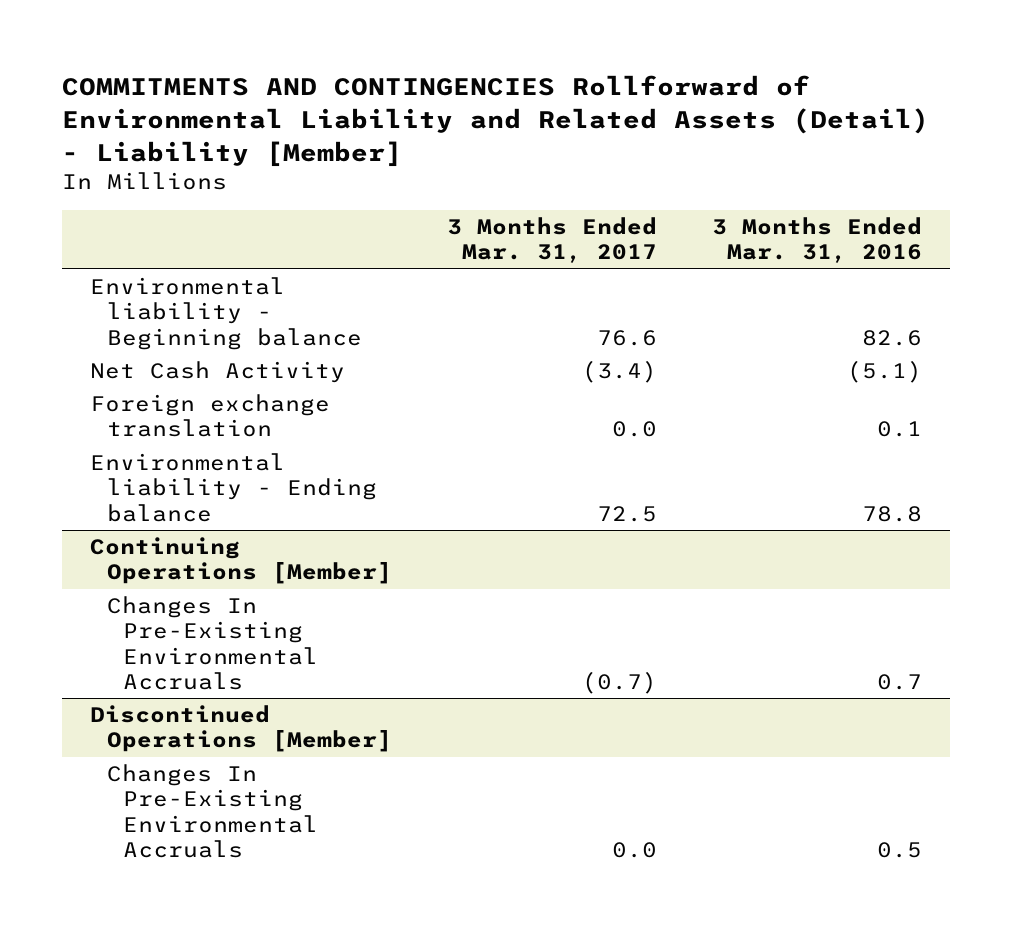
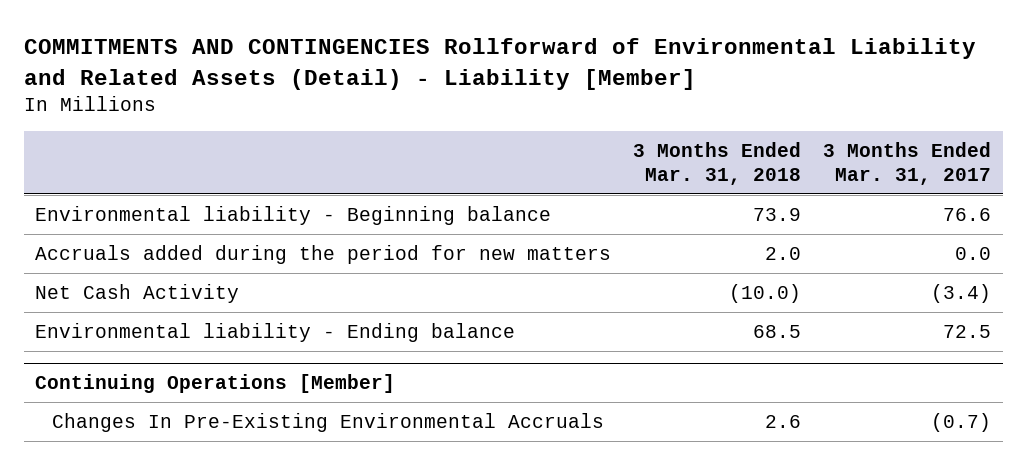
[712,217,923,264] 3 Months Ended Mar. 31, 2016 -> none
none -> [633,141,802,185] 3 Months Ended Mar. 31, 2018
none -> [34,244,611,264] Accruals added during the period for new matters
[90,394,331,438] Foreign exchange translation -> none
[90,705,392,753] Discontinued Operations [Member] -> none
[106,764,319,858] Changes In Pre-Existing Environmental Accruals -> none

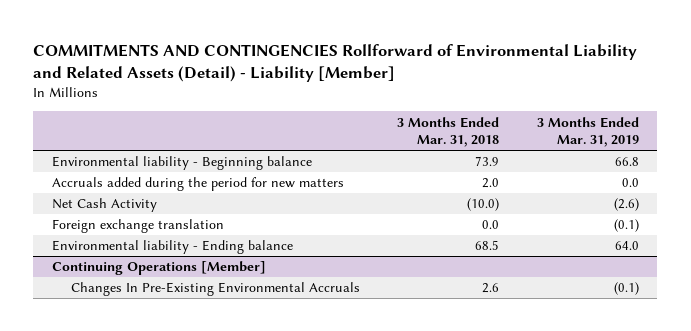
[823,141,992,185] 3 Months Ended Mar. 31, 2017 -> none
none -> [536,116,639,148] 3 Months Ended Mar. 31, 2019
none -> [52,219,225,234] Foreign exchange translation

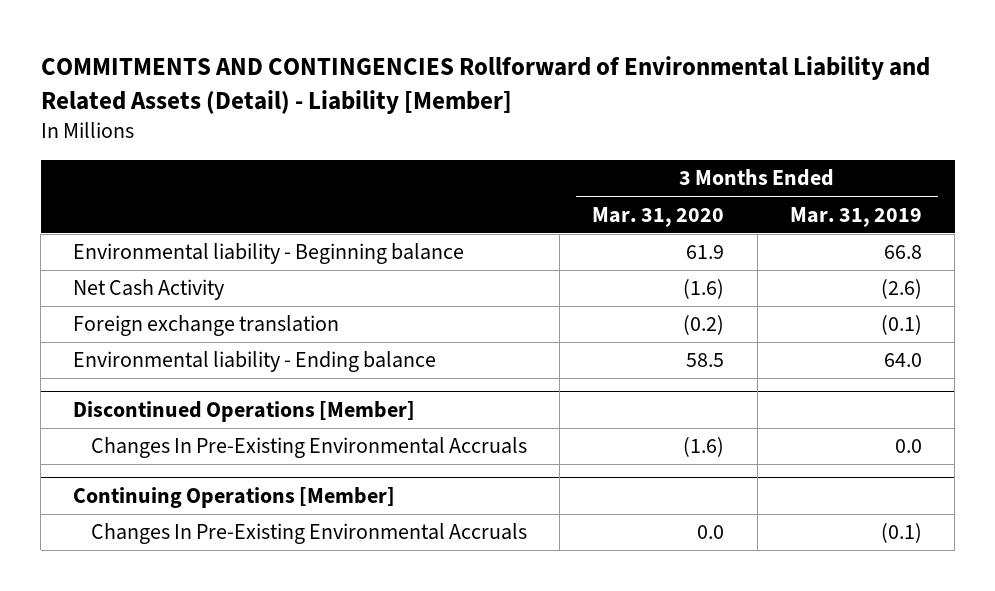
[397,116,500,148] 3 Months Ended Mar. 31, 2018 -> none
none -> [592,206,725,227] Mar. 31, 2020
[52,177,345,192] Accruals added during the period for new matters -> none
none -> [73,401,416,423] Discontinued Operations [Member]
none -> [90,437,527,459] Changes In Pre-Existing Environmental Accruals

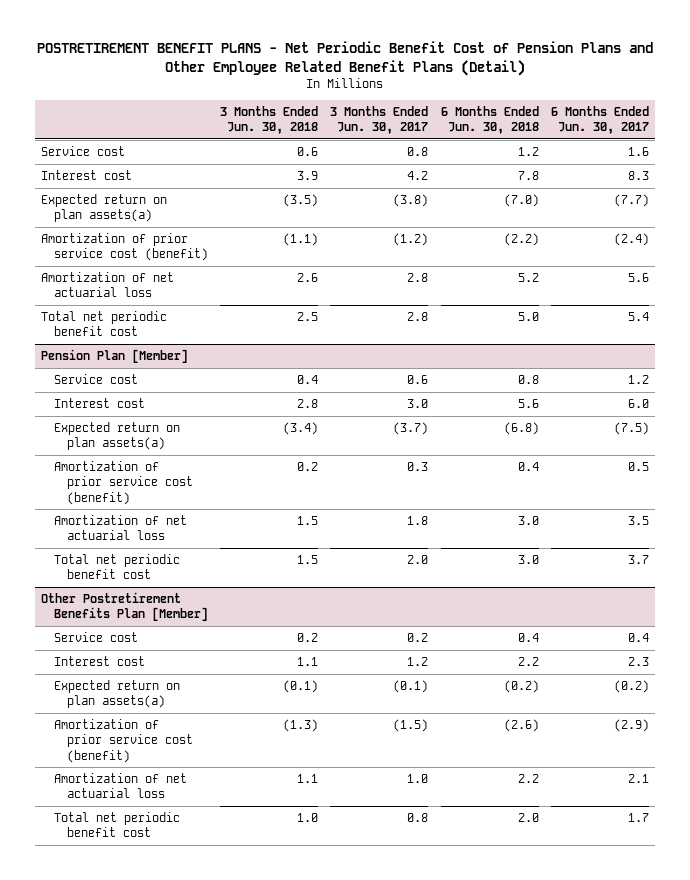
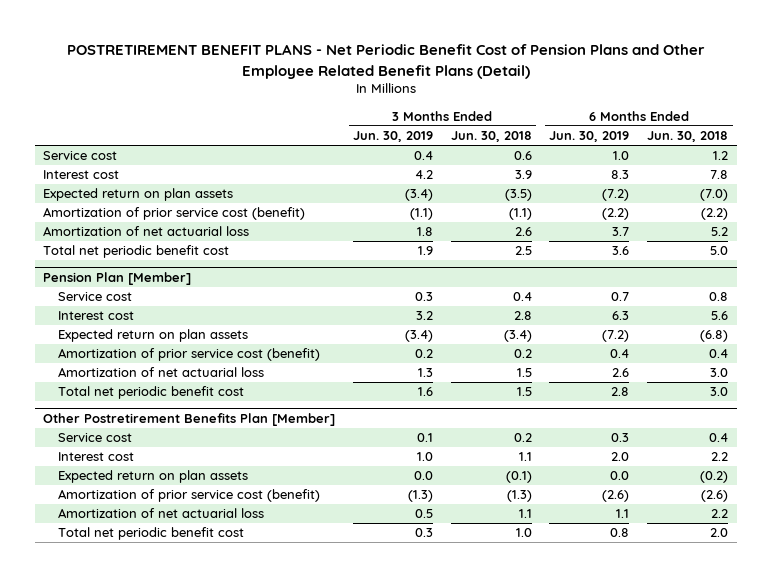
[330,105,429,135] 3 Months Ended Jun. 30, 2017 -> none
[551,105,650,135] 6 Months Ended Jun. 30, 2017 -> none
none -> [353,131,434,143] Jun. 30, 2019
none -> [549,131,630,143] Jun. 30, 2019
[40,194,167,223] Expected return on plan assets(a) -> [43,188,234,202] Expected return on plan assets
[53,422,180,451] Expected return on plan assets(a) -> [57,329,248,343] Expected return on plan assets
[53,680,180,709] Expected return on plan assets(a) -> [57,470,248,484] Expected return on plan assets

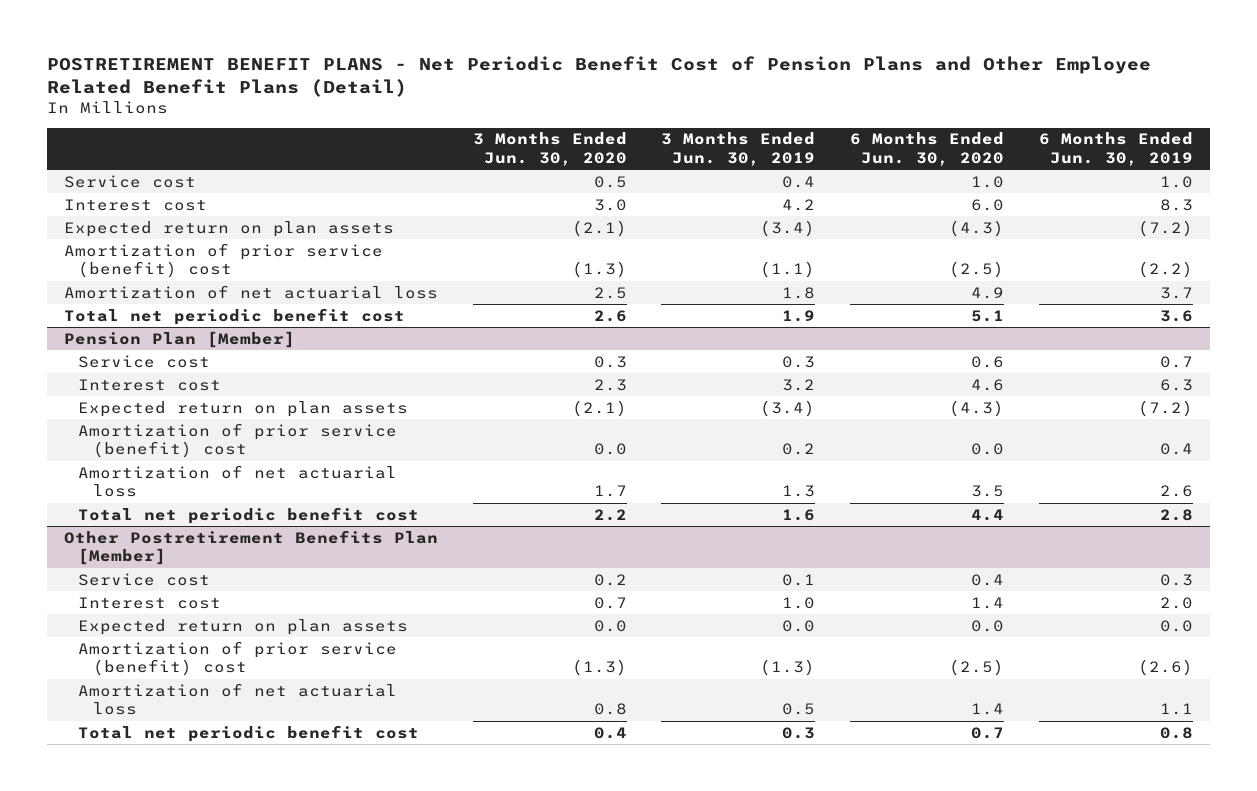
[450,131,532,143] Jun. 30, 2018 -> none
[647,131,729,143] Jun. 30, 2018 -> none
none -> [472,132,627,166] 3 Months Ended Jun. 30, 2020
none -> [850,132,1005,166] 6 Months Ended Jun. 30, 2020
[43,207,306,221] Amortization of prior service cost (benefit) -> [63,242,383,279] Amortization of prior service (benefit) cost
[57,348,320,362] Amortization of prior service cost (benefit) -> [78,422,398,459] Amortization of prior service (benefit) cost
[57,489,320,503] Amortization of prior service cost (benefit) -> [78,640,398,677] Amortization of prior service (benefit) cost

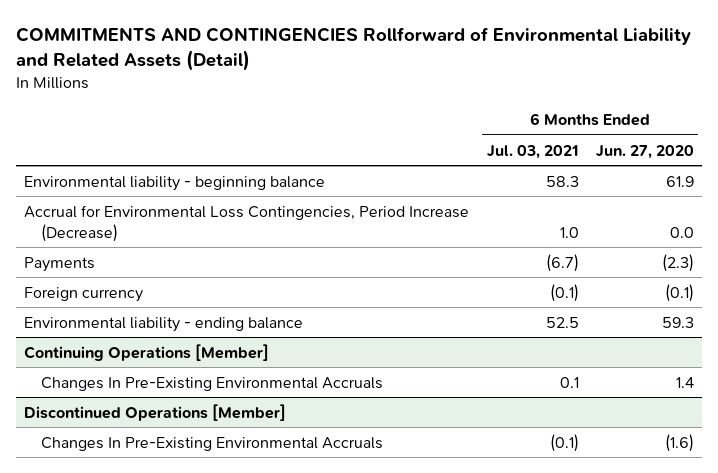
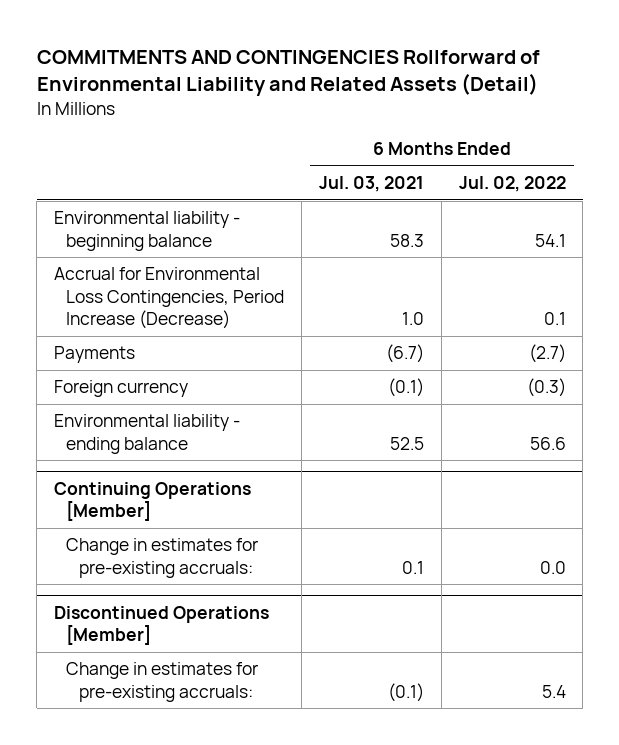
[595,144,694,159] Jun. 27, 2020 -> none
none -> [458,176,566,193] Jul. 02, 2022
[40,376,383,391] Changes In Pre-Existing Environmental Accruals -> [66,538,259,578] Change in estimates for pre-existing accruals:
[40,436,383,451] Changes In Pre-Existing Environmental Accruals -> [66,662,259,702] Change in estimates for pre-existing accruals:

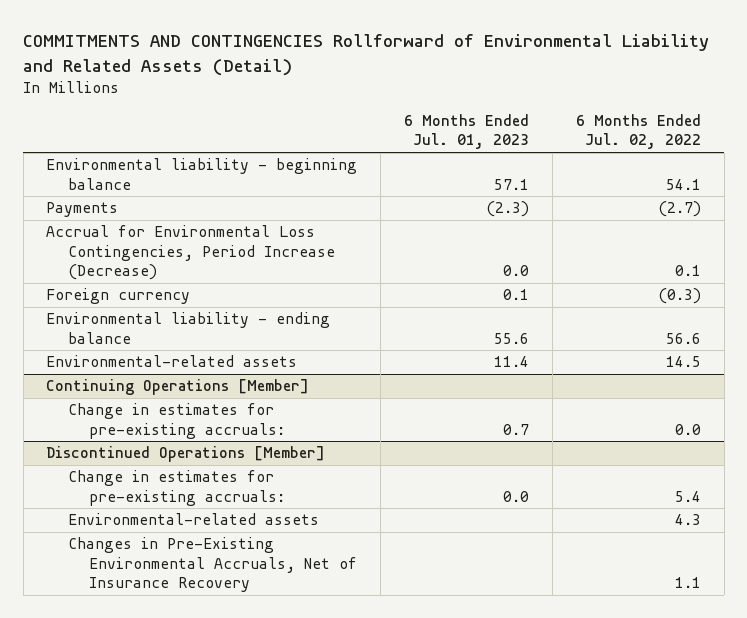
[318,176,424,193] Jul. 03, 2021 -> none
none -> [404,114,530,150] 6 Months Ended Jul. 01, 2023
[53,267,285,330] Accrual for Environmental Loss Contingencies, Period Increase (Decrease) -> [46,225,335,281] Accrual for Environmental Loss Contingencies, Period Increase (Decrease)
none -> [46,355,298,368] Environmental-related assets
none -> [67,513,319,526] Environmental-related assets
none -> [67,537,357,593] Changes in Pre-Existing Environmental Accruals, Net of Insurance Recovery

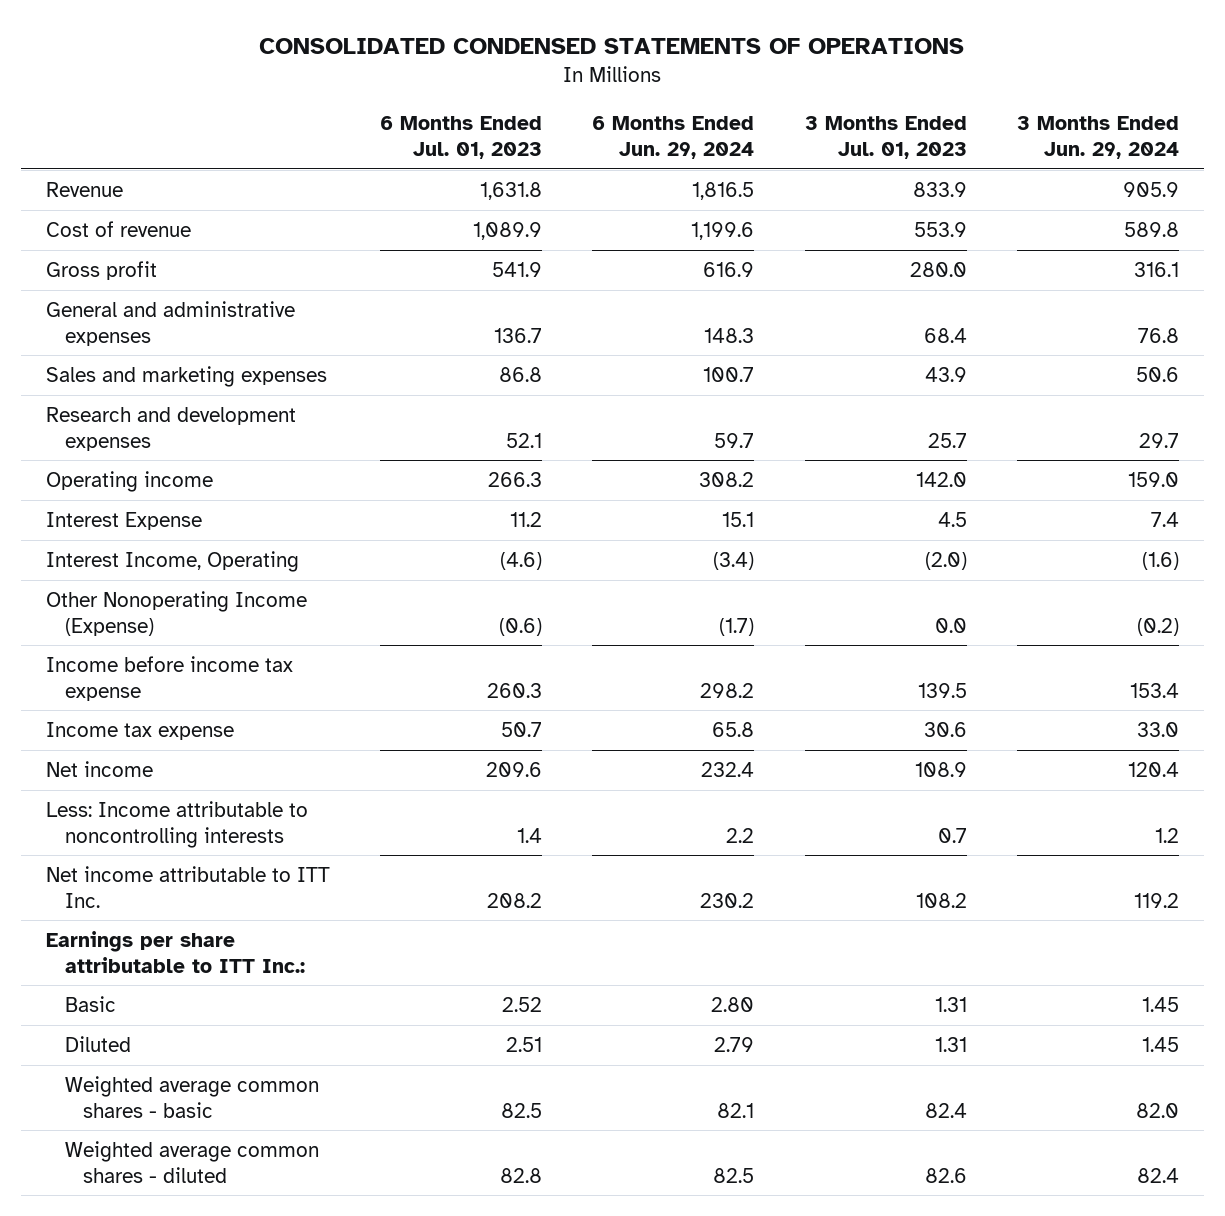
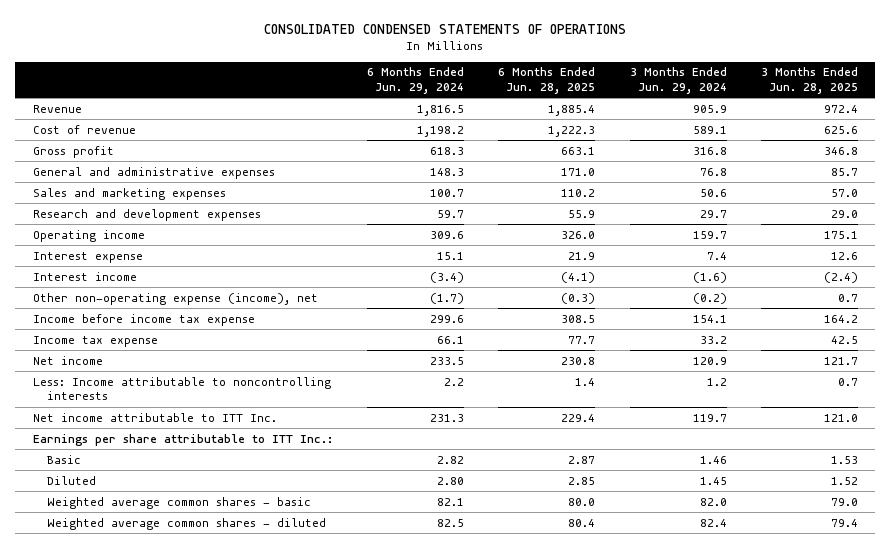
[380,116,543,160] 6 Months Ended Jul. 01, 2023 -> none
[804,116,967,160] 3 Months Ended Jul. 01, 2023 -> none
none -> [498,67,596,94] 6 Months Ended Jun. 28, 2025
none -> [761,67,859,94] 3 Months Ended Jun. 28, 2025
[691,221,755,240] 1,199.6 -> [417,125,465,137] 1,198.2
[1123,221,1179,237] 589.8 -> [692,125,727,134] 589.1
[703,261,755,277] 616.9 -> [430,146,465,155] 618.3
[1133,261,1179,277] 316.1 -> [692,146,727,155] 316.8
[699,471,755,487] 308.2 -> [430,230,465,239] 309.6
[1127,471,1179,487] 159.0 -> [692,230,727,239] 159.7
[46,511,203,530] Interest Expense -> [32,251,143,263] Interest expense
[46,550,300,572] Interest Income, Operating -> [32,271,137,281] Interest income
[46,590,308,636] Other Nonoperating Income (Expense) -> [32,292,318,305] Other non-operating expense (income), net
[700,682,755,698] 298.2 -> [430,314,465,323] 299.6
[1129,682,1179,698] 153.4 -> [692,314,727,323] 154.1
[712,721,755,737] 65.8 -> [437,335,465,344] 66.1
[1136,721,1179,737] 33.0 -> [699,335,727,344] 33.2
[701,761,755,777] 232.4 -> [430,356,465,365] 233.5
[1127,761,1179,777] 120.4 -> [692,356,727,365] 120.9
[700,892,755,908] 230.2 -> [430,413,465,422] 231.3
[1133,892,1179,908] 119.2 -> [692,413,727,422] 119.7
[711,996,755,1012] 2.80 -> [437,455,465,464] 2.82
[1141,996,1179,1012] 1.45 -> [699,455,727,464] 1.46
[714,1036,755,1052] 2.79 -> [437,476,465,485] 2.80

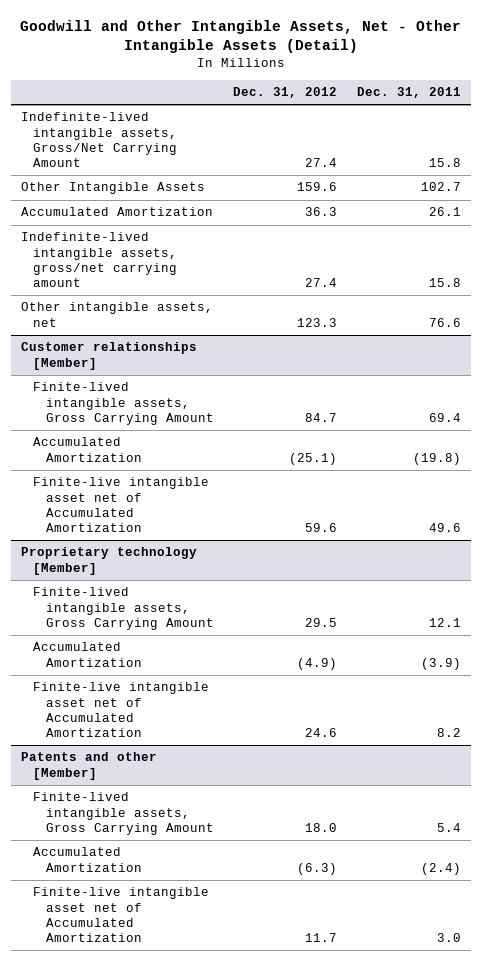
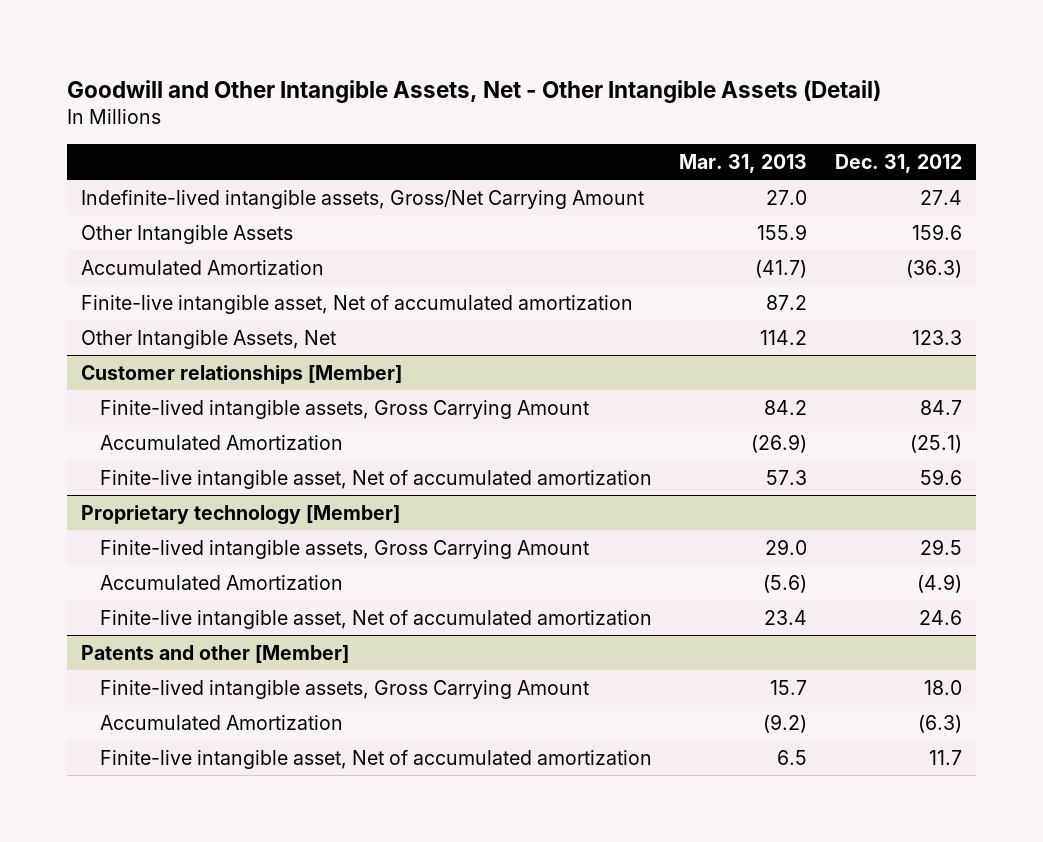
[356,87,461,99] Dec. 31, 2011 -> none
none -> [679,153,808,173] Mar. 31, 2013
[20,232,178,287] Indefinite-lived intangible assets, gross/net carrying amount -> none
[305,207,338,217] 36.3 -> [906,259,963,278] (36.3)
none -> [80,294,633,314] Finite-live intangible asset, Net of accumulated amortization
[20,302,213,327] Other intangible assets, net -> [80,329,336,349] Other Intangible Assets, Net
[33,477,210,532] Finite-live intangible asset net of Accumulated Amortization -> [99,469,652,489] Finite-live intangible asset, Net of accumulated amortization
[33,682,210,737] Finite-live intangible asset net of Accumulated Amortization -> [99,609,652,629] Finite-live intangible asset, Net of accumulated amortization
[33,887,210,942] Finite-live intangible asset net of Accumulated Amortization -> [99,749,652,769] Finite-live intangible asset, Net of accumulated amortization

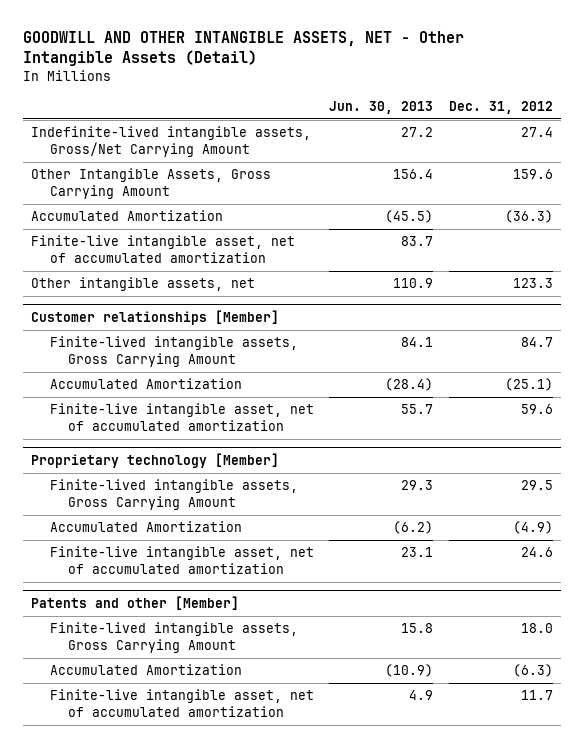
[66,79,881,103] Goodwill and Other Intangible Assets, Net - Other Intangible Assets (Detail) -> [23,31,465,67] GOODWILL AND OTHER INTANGIBLE ASSETS, NET - Other Intangible Assets (Detail)
[679,153,808,173] Mar. 31, 2013 -> none
none -> [329,100,434,114] Jun. 30, 2013
[80,224,293,244] Other Intangible Assets -> [31,168,272,199] Other Intangible Assets, Gross Carrying Amount
[80,294,633,314] Finite-live intangible asset, Net of accumulated amortization -> [31,235,296,263] Finite-live intangible asset, net of accumulated amortization
[80,329,336,349] Other Intangible Assets, Net -> [31,277,256,292] Other intangible assets, net
[99,469,652,489] Finite-live intangible asset, Net of accumulated amortization -> [49,403,314,431] Finite-live intangible asset, net of accumulated amortization
[99,609,652,629] Finite-live intangible asset, Net of accumulated amortization -> [49,546,314,574] Finite-live intangible asset, net of accumulated amortization
[99,749,652,769] Finite-live intangible asset, Net of accumulated amortization -> [49,689,314,717] Finite-live intangible asset, net of accumulated amortization

